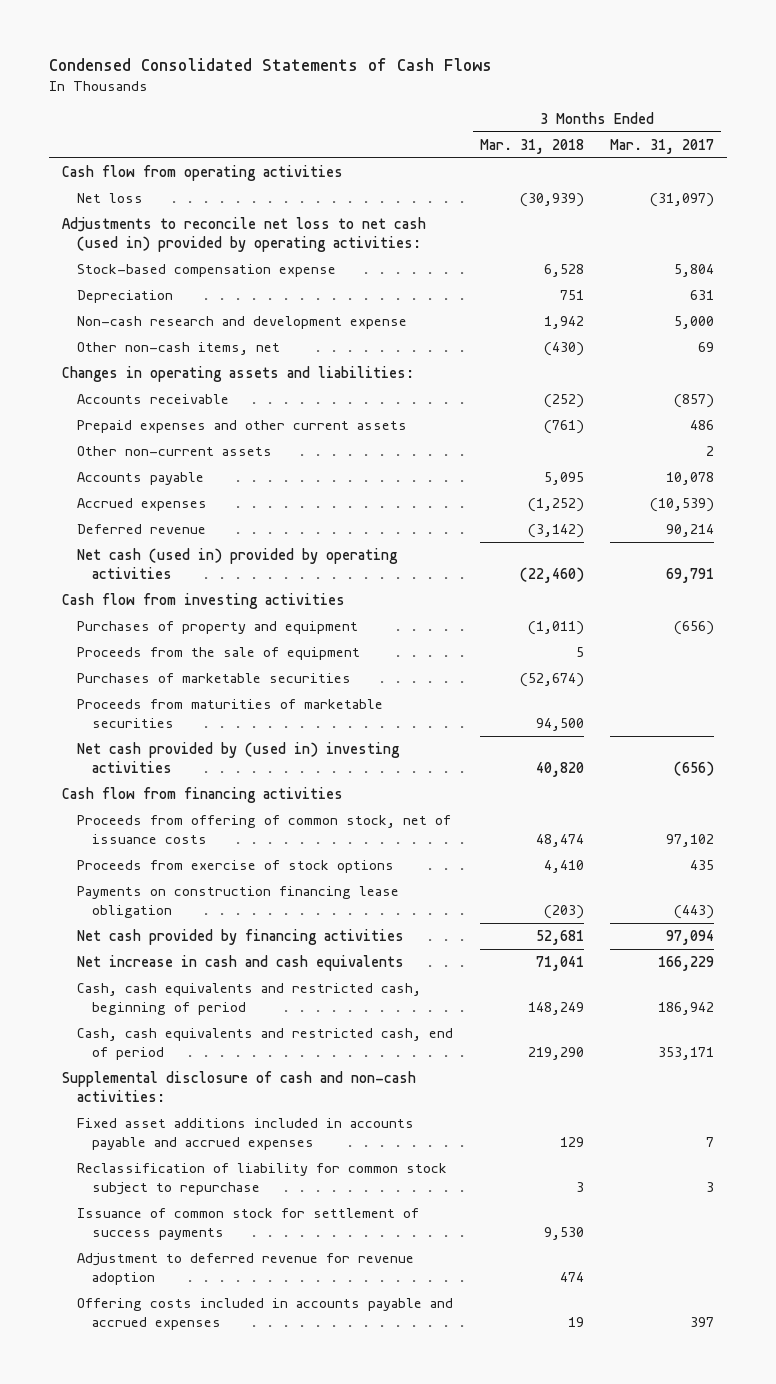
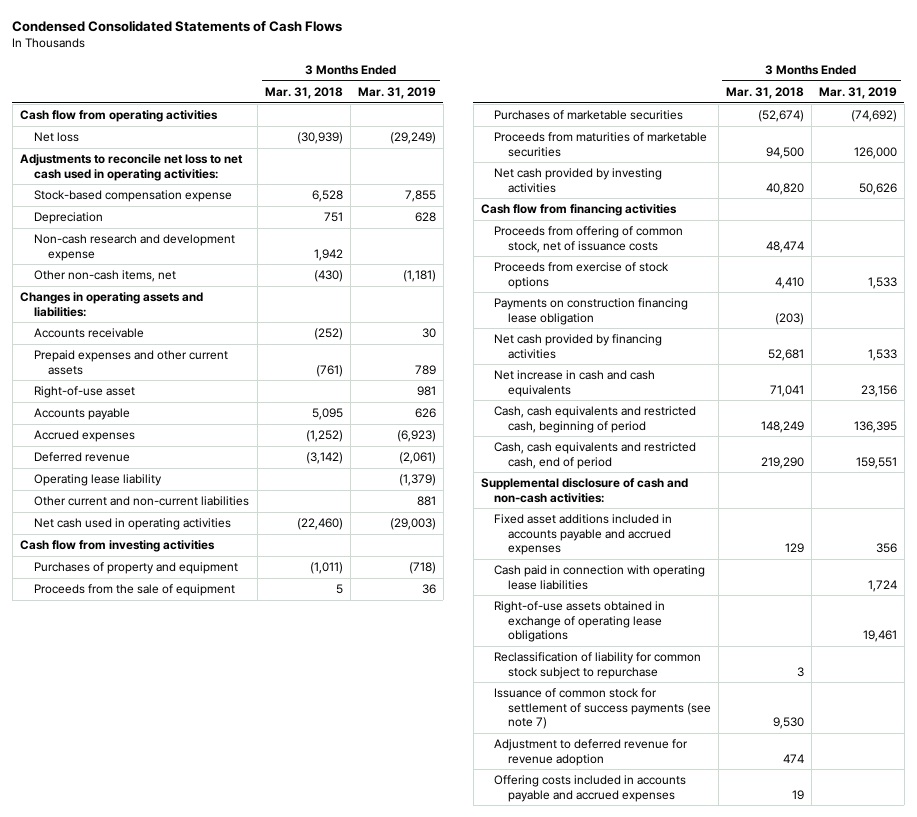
[609,138,714,154] Mar. 31, 2017 -> none
none -> [358,87,437,100] Mar. 31, 2019
[61,217,426,252] Adjustments to reconcile net loss to net cash (used in) provided by operating activities: -> [19,154,243,181] Adjustments to reconcile net loss to net cash used in operating activities:
[77,446,273,457] Other non-current assets -> none
none -> [33,386,135,399] Right-of-use asset
none -> [33,474,162,487] Operating lease liability
none -> [33,496,249,507] Other current and non-current liabilities
[77,548,399,579] Net cash (used in) provided by operating activities -> [33,518,231,531] Net cash used in operating activities
[77,742,401,773] Net cash provided by (used in) investing activities -> [494,168,663,193] Net cash provided by investing activities
none -> [494,565,706,590] Cash paid in connection with operating lease liabilities
none -> [494,601,666,642] Right-of-use assets obtained in exchange of operating lease obligations
[77,1208,420,1240] Issuance of common stock for settlement of success payments -> [494,688,712,729] Issuance of common stock for settlement of success payments (see note 7)

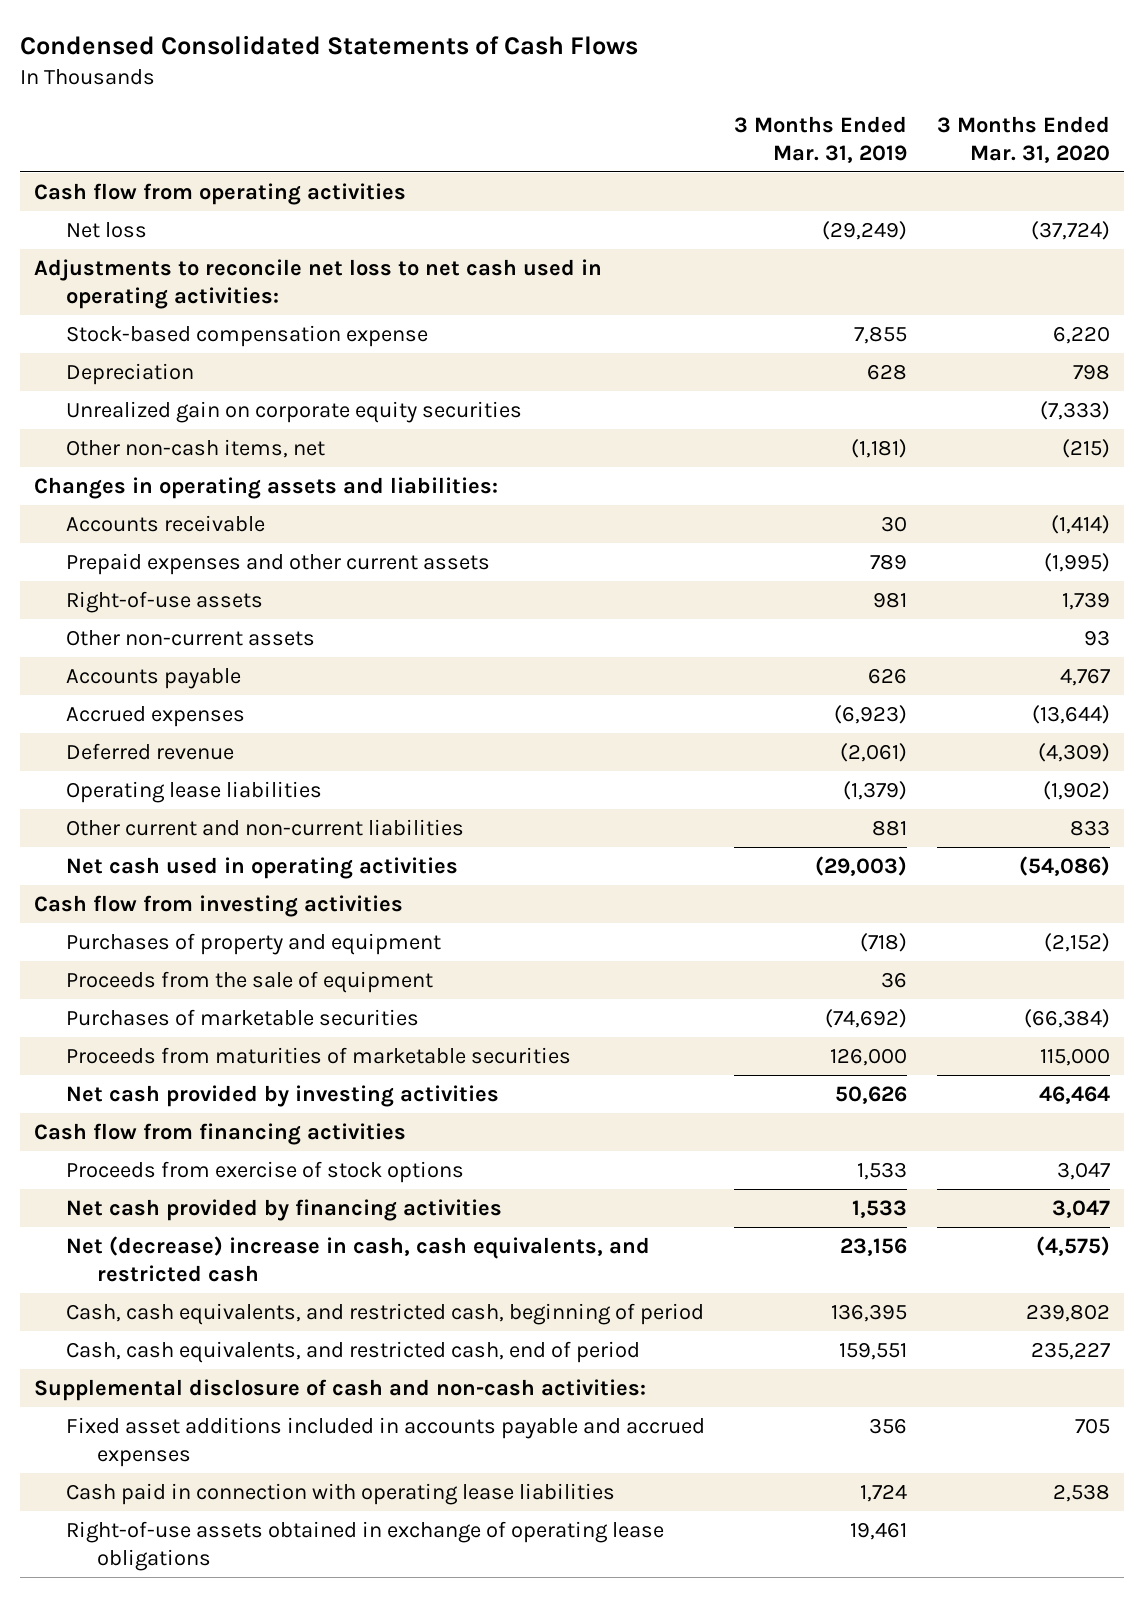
[265,87,344,100] Mar. 31, 2018 -> none
none -> [936,116,1110,163] 3 Months Ended Mar. 31, 2020
[33,234,235,261] Non-cash research and development expense -> none
none -> [65,401,522,424] Unrealized gain on corporate equity securities
[33,386,135,399] Right-of-use asset -> [65,591,263,614] Right-of-use assets
none -> [65,630,315,647] Other non-current assets
[33,474,162,487] Operating lease liability -> [65,781,322,804] Operating lease liabilities
[494,226,684,253] Proceeds from offering of common stock, net of issuance costs -> none
[494,298,689,325] Payments on construction financing lease obligation -> none
[494,370,656,397] Net increase in cash and cash equivalents -> [65,1236,650,1282] Net (decrease) increase in cash, cash equivalents, and restricted cash
[494,406,697,433] Cash, cash equivalents and restricted cash, beginning of period -> [65,1303,704,1326] Cash, cash equivalents, and restricted cash, beginning of period
[494,442,697,469] Cash, cash equivalents and restricted cash, end of period -> [65,1341,640,1364] Cash, cash equivalents, and restricted cash, end of period
[494,652,702,679] Reclassification of liability for common stock subject to repurchase -> none
[494,688,712,729] Issuance of common stock for settlement of success payments (see note 7) -> none
[494,739,689,766] Adjustment to deferred revenue for revenue adoption -> none
[494,775,687,802] Offering costs included in accounts payable and accrued expenses -> none

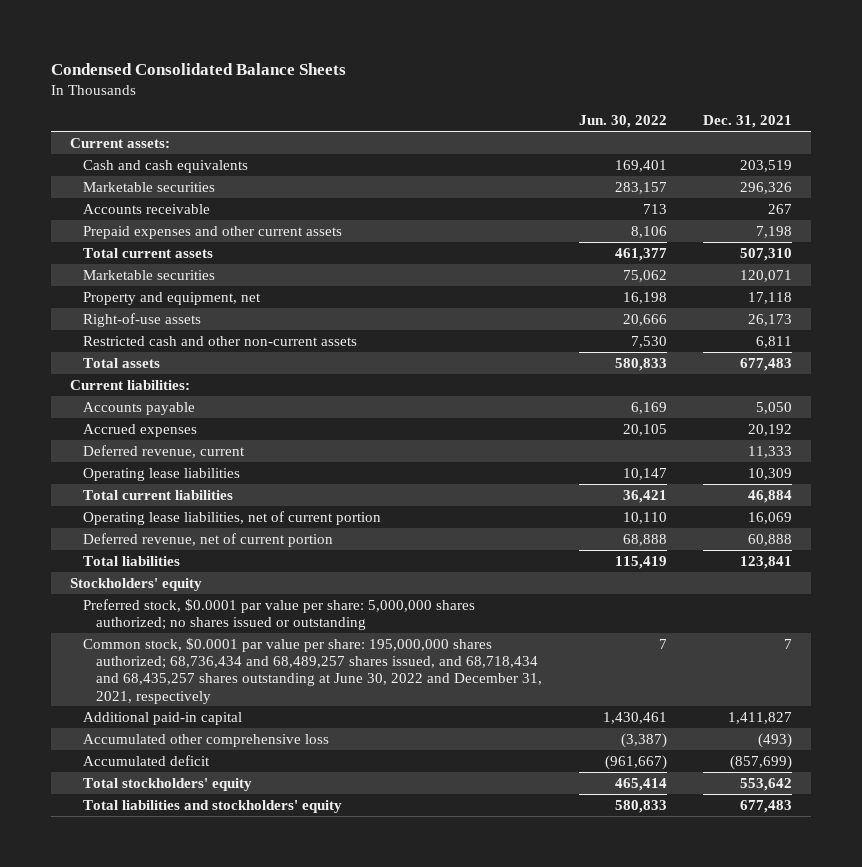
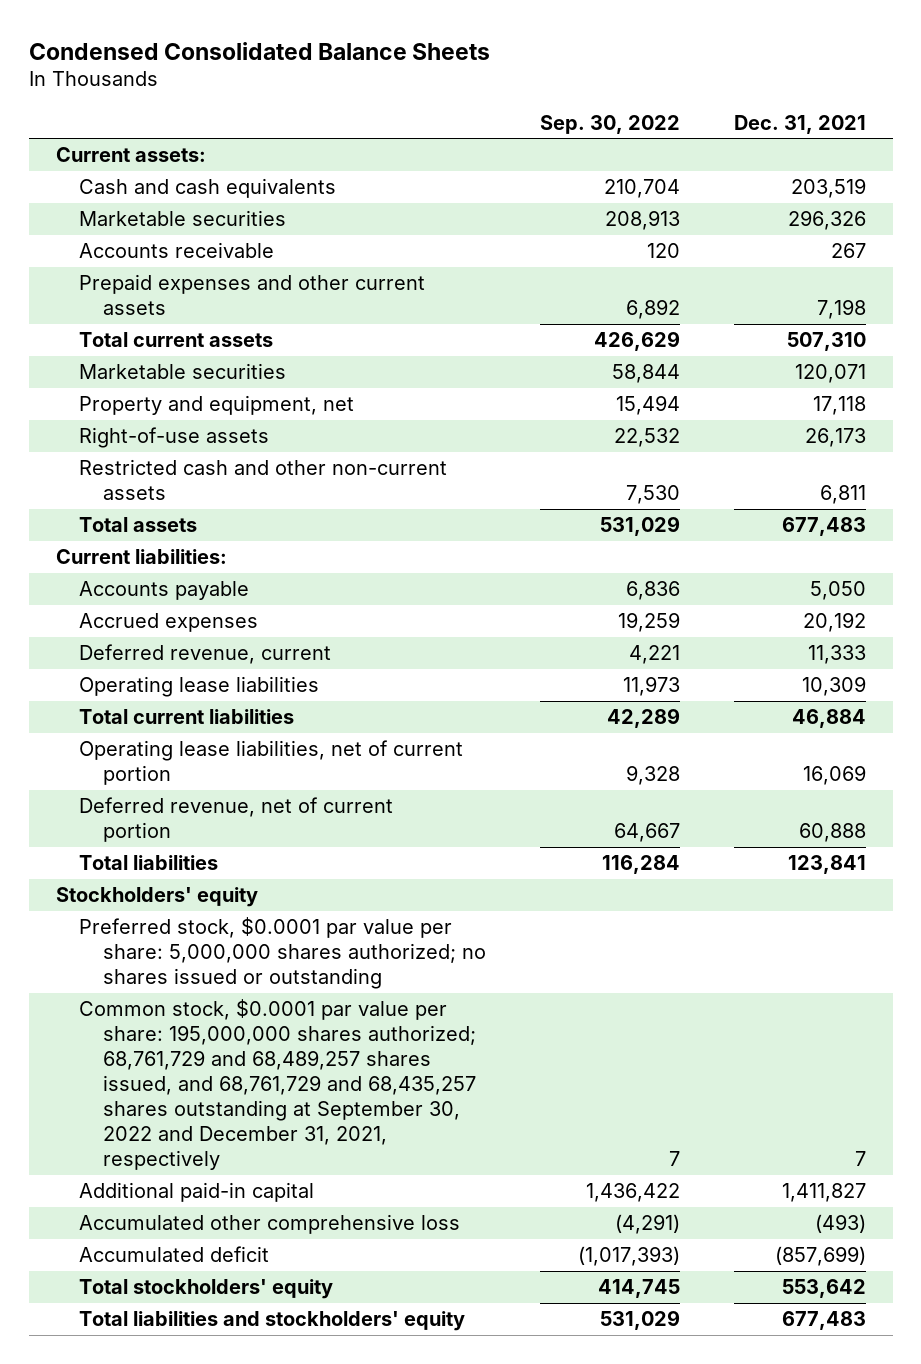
[578,115,667,129] Jun. 30, 2022 -> none
none -> [539,114,680,134] Sep. 30, 2022
[82,637,543,704] Common stock, $0.0001 par value per share: 195,000,000 shares authorized; 68,736,434 and 68,489,257 shares issued, and 68,718,434 and 68,435,257 shares outstanding at June 30, 2022 and December 31, 2021, respectively -> [79,999,476,1170] Common stock, $0.0001 par value per share: 195,000,000 shares authorized; 68,761,729 and 68,489,257 shares issued, and 68,761,729 and 68,435,257 shares outstanding at September 30, 2022 and December 31, 2021, respectively

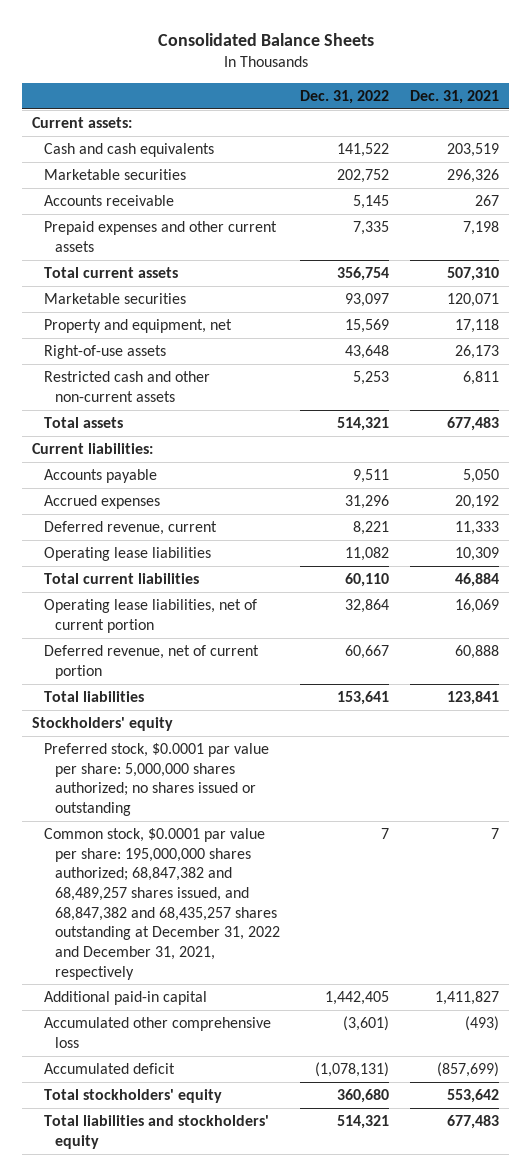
[28,41,490,60] Condensed Consolidated Balance Sheets -> [157,33,374,47] Consolidated Balance Sheets
[539,114,680,134] Sep. 30, 2022 -> none
none -> [300,89,390,104] Dec. 31, 2022
[79,999,476,1170] Common stock, $0.0001 par value per share: 195,000,000 shares authorized; 68,761,729 and 68,489,257 shares issued, and 68,761,729 and 68,435,257 shares outstanding at September 30, 2022 and December 31, 2021, respectively -> [43,828,280,980] Common stock, $0.0001 par value per share: 195,000,000 shares authorized; 68,847,382 and 68,489,257 shares issued, and 68,847,382 and 68,435,257 shares outstanding at December 31, 2022 and December 31, 2021, respectively

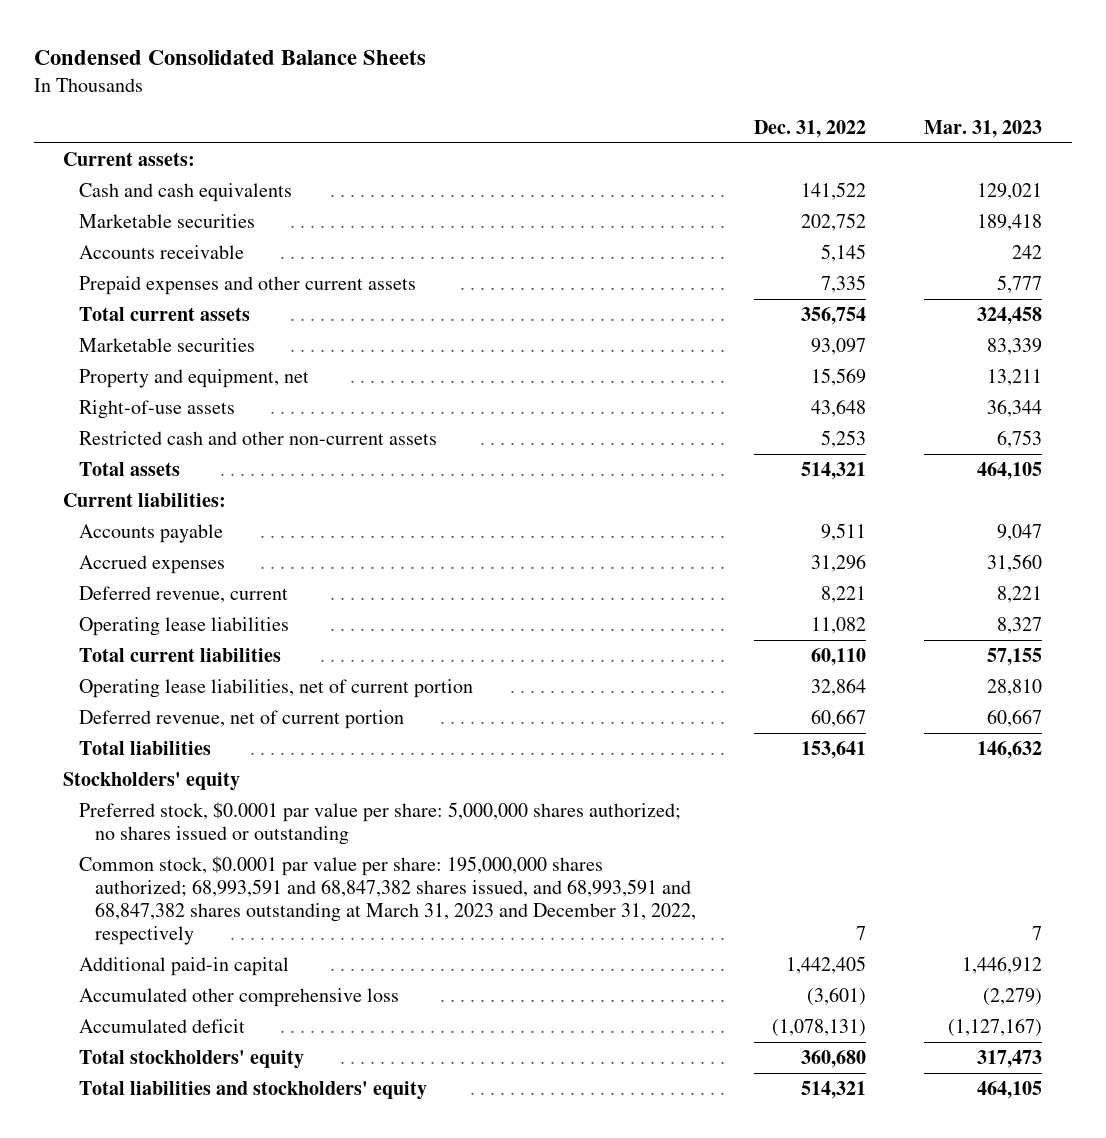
[157,33,374,47] Consolidated Balance Sheets -> [34,50,427,66] Condensed Consolidated Balance Sheets
[409,89,499,104] Dec. 31, 2021 -> none
none -> [924,119,1043,138] Mar. 31, 2023
[43,828,280,980] Common stock, $0.0001 par value per share: 195,000,000 shares authorized; 68,847,382 and 68,489,257 shares issued, and 68,847,382 and 68,435,257 shares outstanding at December 31, 2022 and December 31, 2021, respectively -> [79,856,697,945] Common stock, $0.0001 par value per share: 195,000,000 shares authorized; 68,993,591 and 68,847,382 shares issued, and 68,993,591 and 68,847,382 shares outstanding at March 31, 2023 and December 31, 2022, respectively

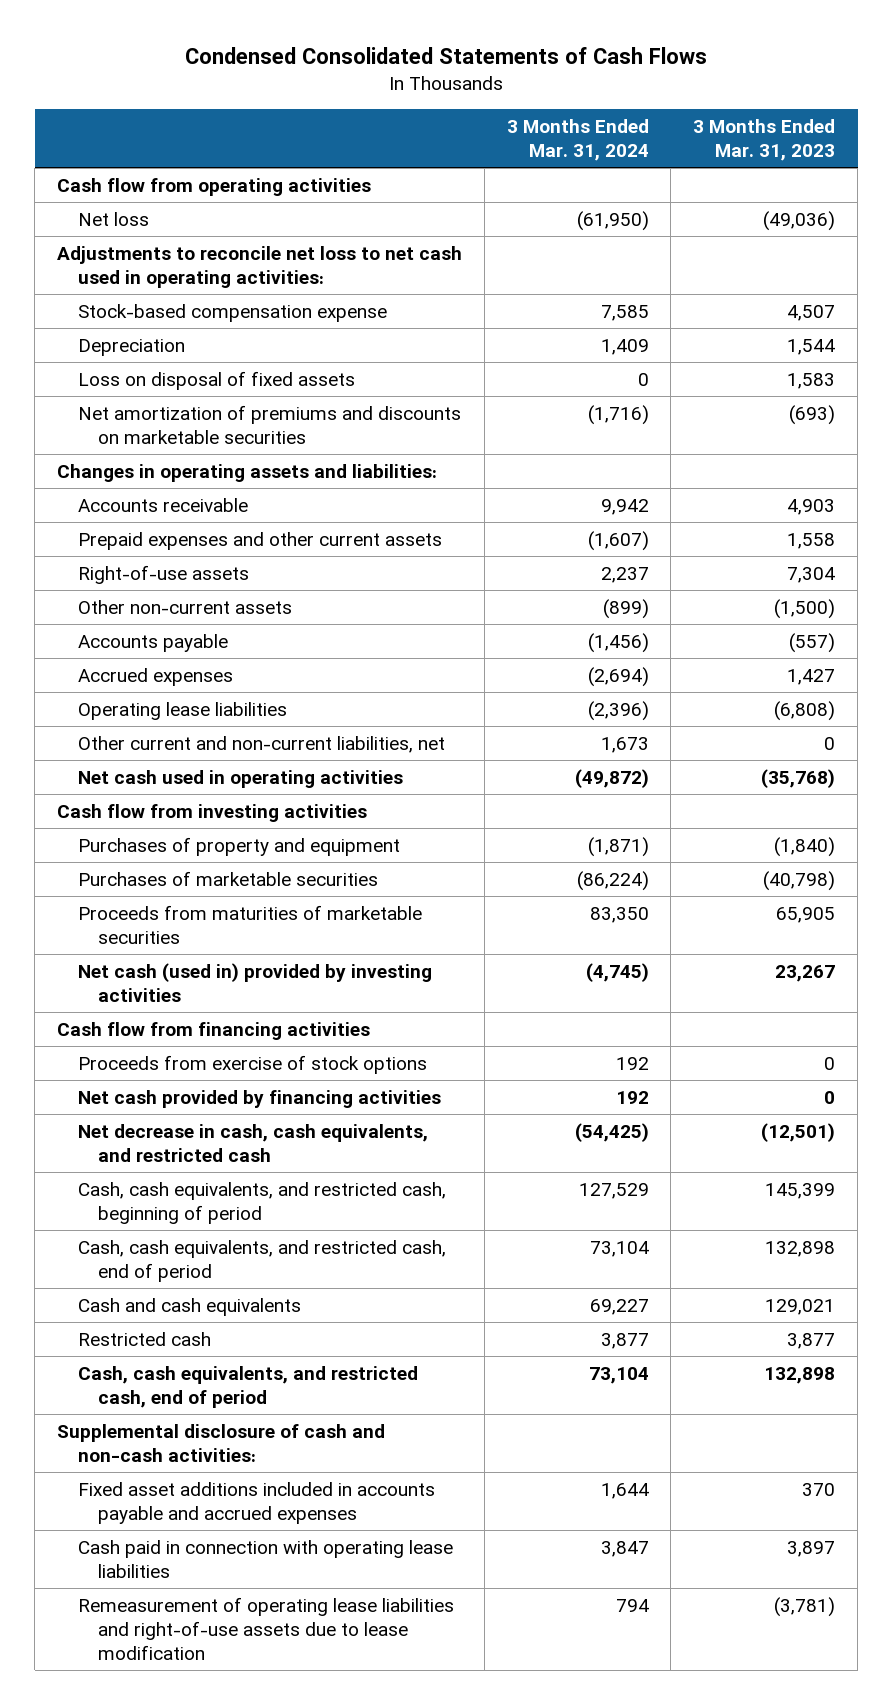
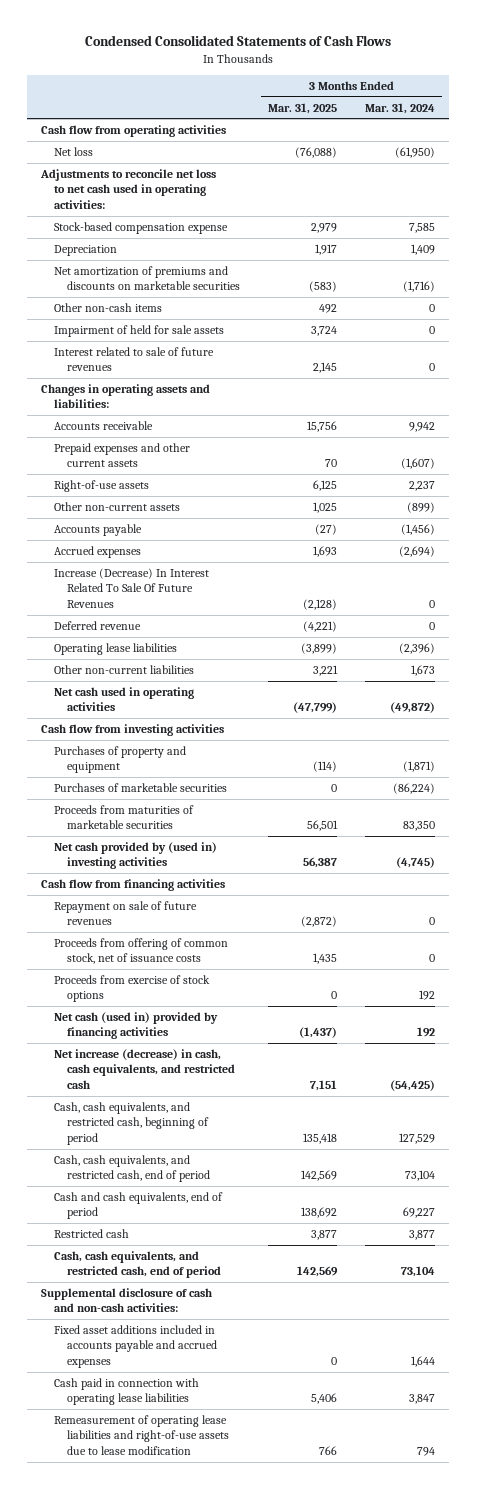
[693,118,836,161] 3 Months Ended Mar. 31, 2023 -> none
none -> [267,102,337,114] Mar. 31, 2025
[77,370,355,390] Loss on disposal of fixed assets -> none
none -> [54,303,163,313] Other non-cash items
none -> [54,325,225,338] Impairment of held for sale assets
none -> [54,347,215,372] Interest related to sale of future revenues
none -> [54,568,210,608] Increase (Decrease) In Interest Related To Sale Of Future Revenues
none -> [54,621,142,631] Deferred revenue
[77,735,445,753] Other current and non-current liabilities, net -> [54,665,195,675] Other non-current liabilities
[77,962,432,1002] Net cash (used in) provided by investing activities -> [54,842,218,870] Net cash provided by (used in) investing activities
none -> [54,901,198,926] Repayment on sale of future revenues
none -> [54,938,229,965] Proceeds from offering of common stock, net of issuance costs
[77,1089,441,1108] Net cash provided by financing activities -> [54,1012,219,1040] Net cash (used in) provided by financing activities
[77,1123,428,1162] Net decrease in cash, cash equivalents, and restricted cash -> [54,1049,235,1089] Net increase (decrease) in cash, cash equivalents, and restricted cash
[77,1297,301,1316] Cash and cash equivalents -> [54,1192,224,1220] Cash and cash equivalents, end of period

